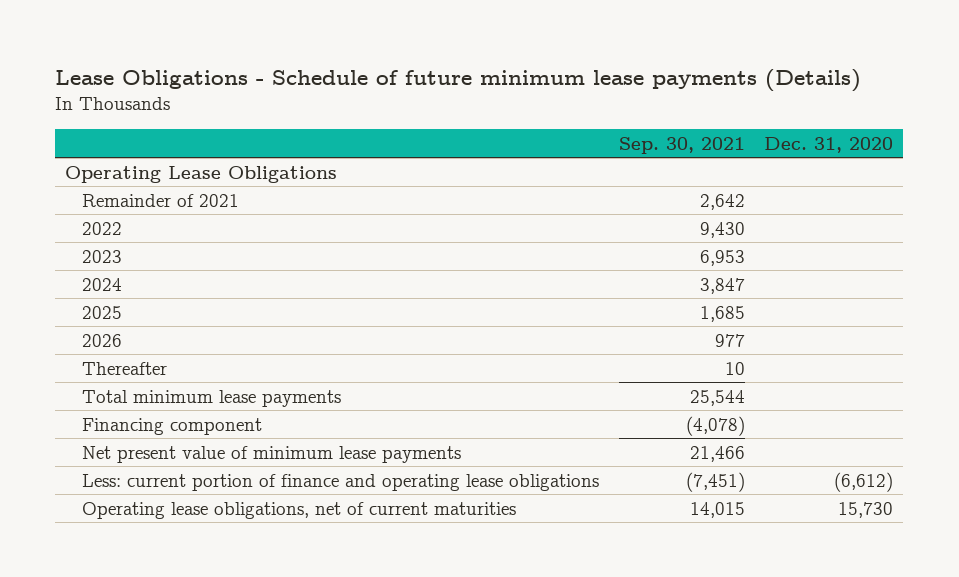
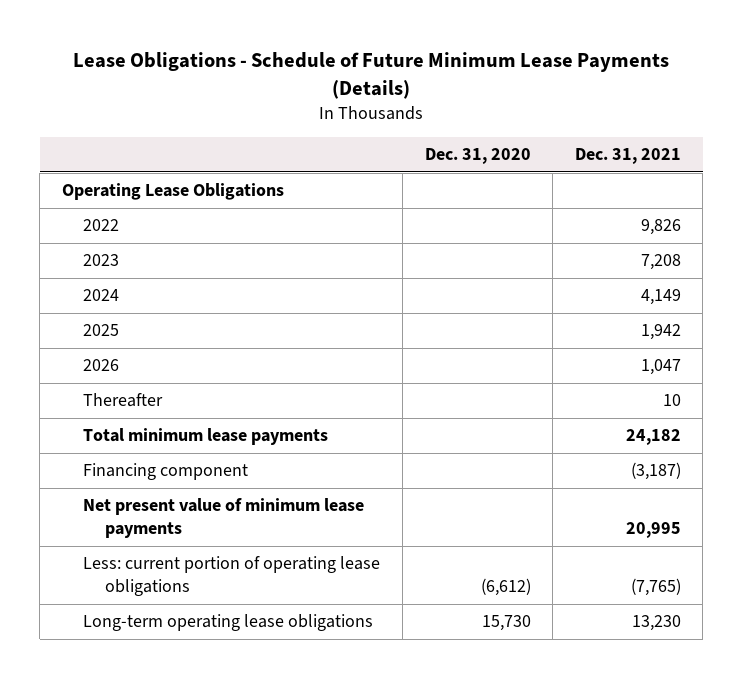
[55,68,862,92] Lease Obligations - Schedule of future minimum lease payments (Details) -> [73,52,670,99] Lease Obligations - Schedule of Future Minimum Lease Payments (Details)
[618,136,745,154] Sep. 30, 2021 -> none
none -> [574,148,681,165] Dec. 31, 2021
[82,193,240,207] Remainder of 2021 -> none
[82,473,600,491] Less: current portion of finance and operating lease obligations -> [83,556,381,597] Less: current portion of operating lease obligations
[82,501,517,519] Operating lease obligations, net of current maturities -> [83,614,374,632] Long-term operating lease obligations

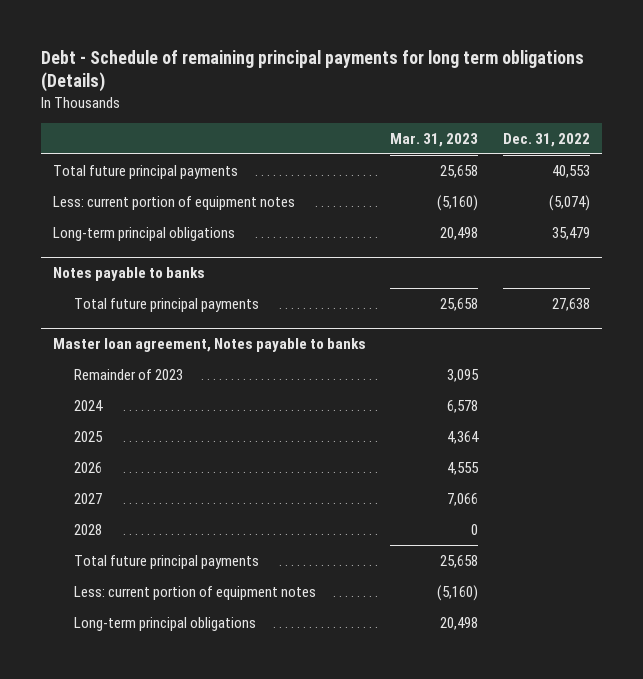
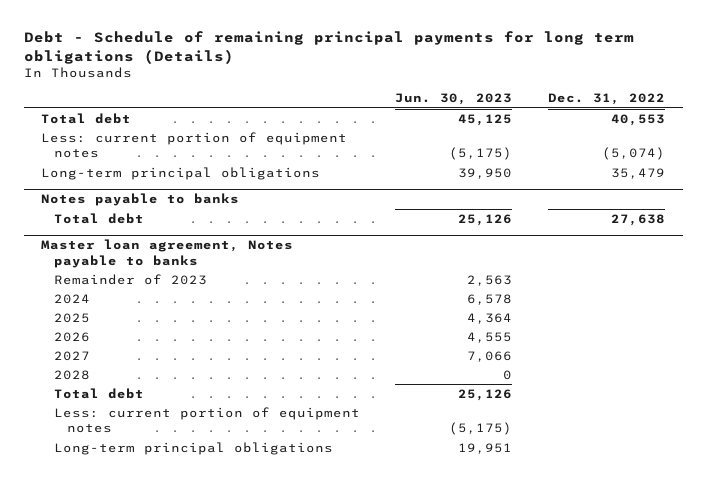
[390,132,479,147] Mar. 31, 2023 -> none
none -> [395,93,513,106] Jun. 30, 2023
[52,164,238,179] Total future principal payments -> [41,112,132,124] Total debt
[74,297,260,312] Total future principal payments -> [53,212,144,224] Total debt
[74,554,260,569] Total future principal payments -> [53,387,144,399] Total debt

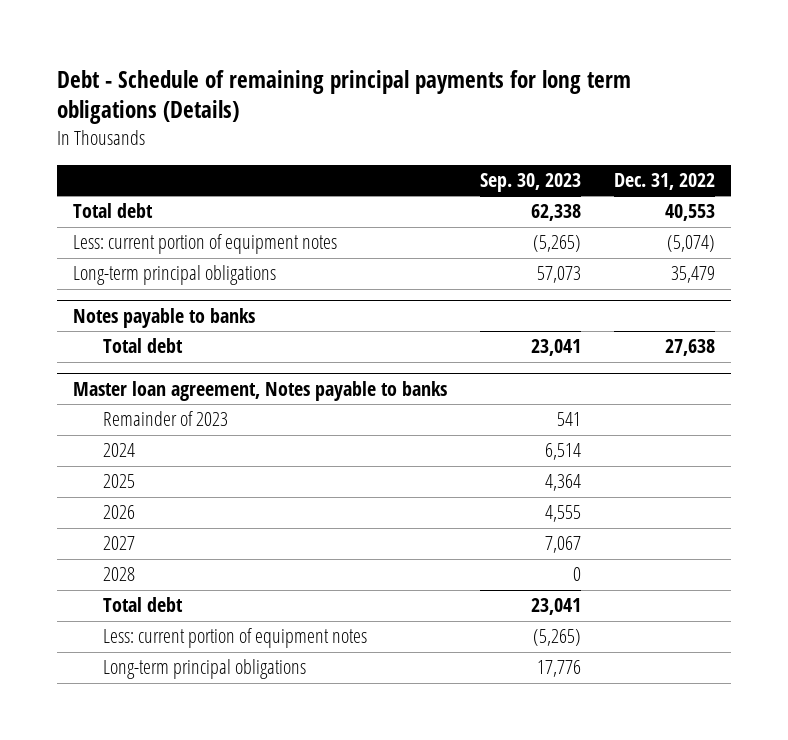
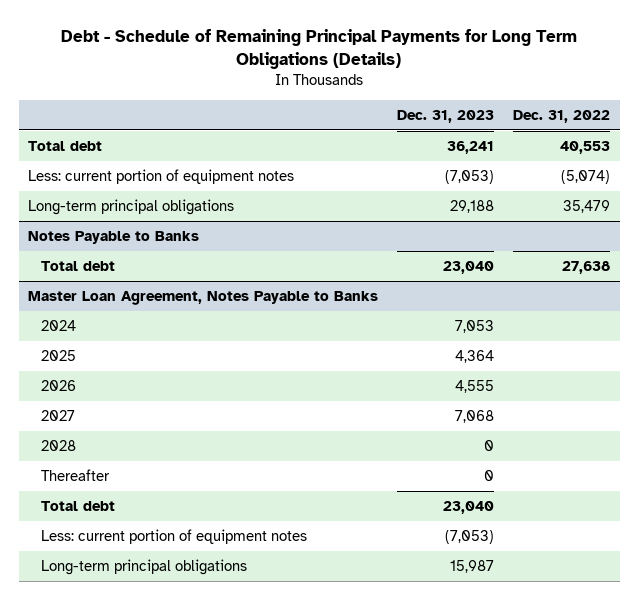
[56,69,631,125] Debt - Schedule of remaining principal payments for long term obligations (Details) -> [61,28,578,69] Debt - Schedule of Remaining Principal Payments for Long Term Obligations (Details)
[480,173,582,193] Sep. 30, 2023 -> none
none -> [397,109,495,123] Dec. 31, 2023
[73,307,256,328] Notes payable to banks -> [28,230,200,244] Notes Payable to Banks
[102,411,228,427] Remainder of 2023 -> none
[73,380,448,401] Master loan agreement, Notes payable to banks -> [28,290,379,305] Master Loan Agreement, Notes Payable to Banks
none -> [40,468,110,481] Thereafter

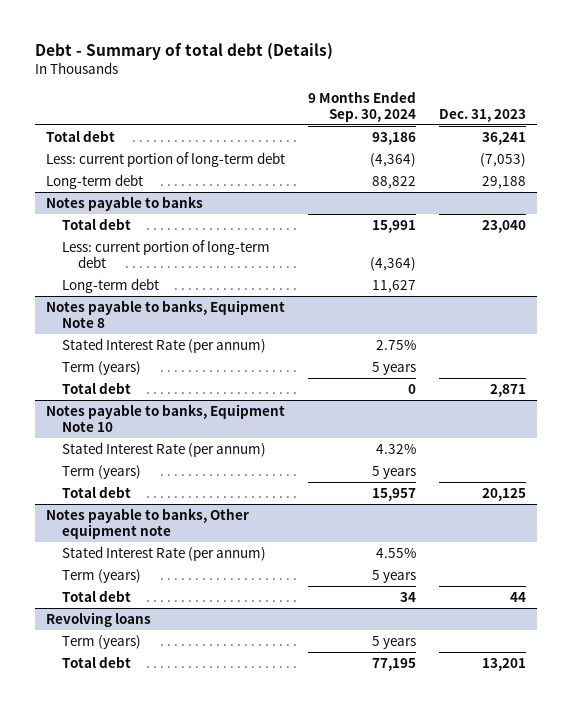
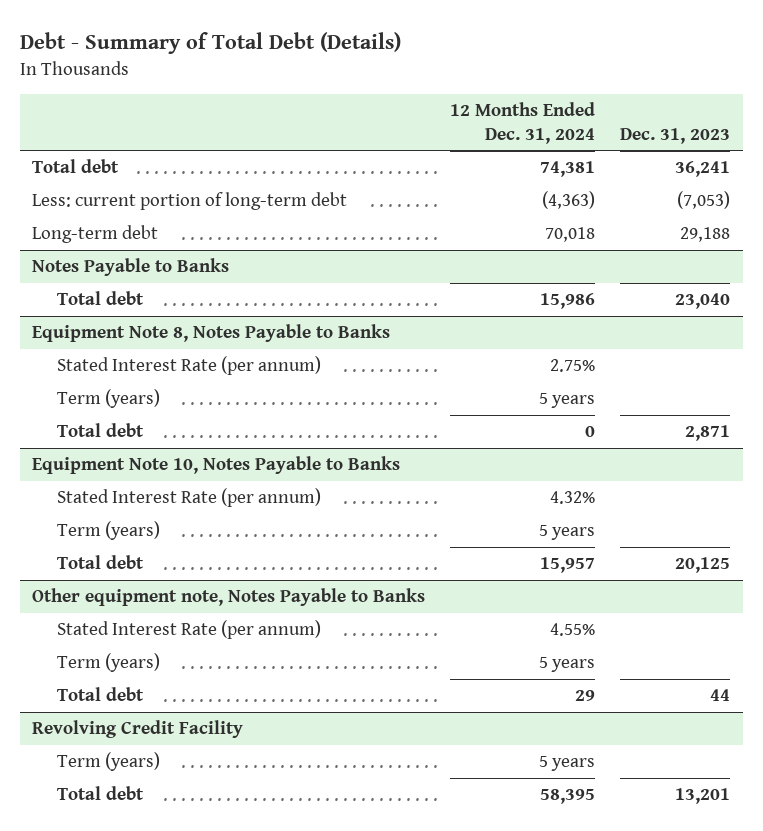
[34,42,333,60] Debt - Summary of total debt (Details) -> [19,32,401,55] Debt - Summary of Total Debt (Details)
[308,90,417,122] 9 Months Ended Sep. 30, 2024 -> none
none -> [450,102,596,144] 12 Months Ended Dec. 31, 2024
[46,195,204,211] Notes payable to banks -> [32,258,230,277] Notes Payable to Banks
[62,239,271,268] Less: current portion of long-term debt -> none
[62,277,160,293] Long-term debt -> none
[46,299,286,328] Notes payable to banks, Equipment Note 8 -> [32,324,391,343] Equipment Note 8, Notes Payable to Banks
[46,403,286,432] Notes payable to banks, Equipment Note 10 -> [32,456,401,475] Equipment Note 10, Notes Payable to Banks
[46,507,250,539] Notes payable to banks, Other equipment note -> [32,588,426,607] Other equipment note, Notes Payable to Banks
[46,611,152,627] Revolving loans -> [32,720,244,739] Revolving Credit Facility

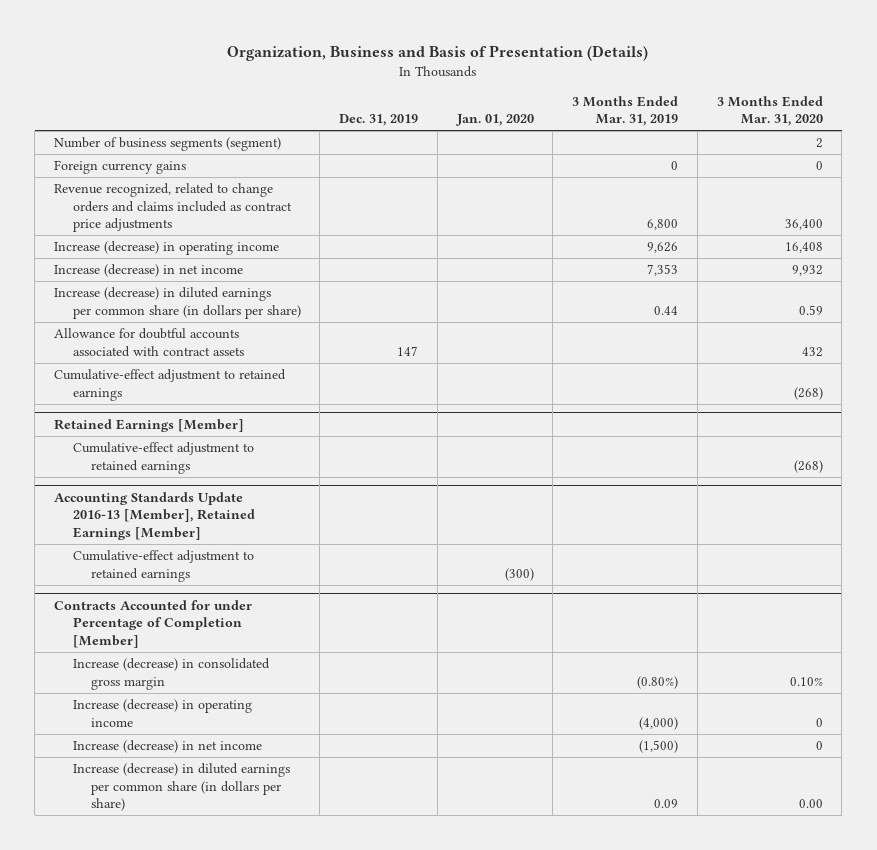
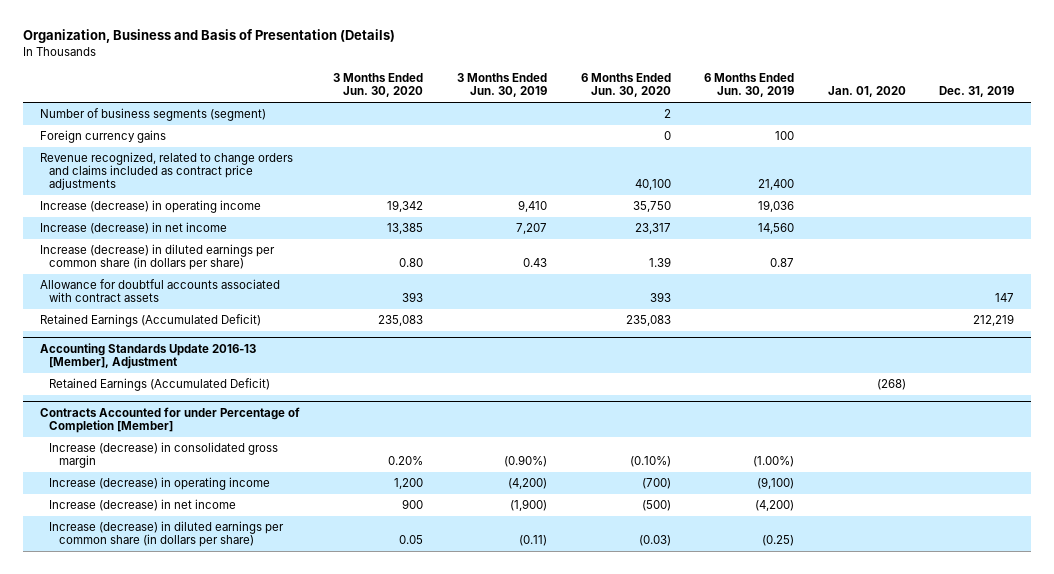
[572,95,679,127] 3 Months Ended Mar. 31, 2019 -> none
[716,95,823,127] 3 Months Ended Mar. 31, 2020 -> none
none -> [333,73,424,98] 3 Months Ended Jun. 30, 2020
none -> [456,73,547,98] 3 Months Ended Jun. 30, 2019
none -> [580,73,671,98] 6 Months Ended Jun. 30, 2020
none -> [704,73,795,98] 6 Months Ended Jun. 30, 2019
[54,369,287,401] Cumulative-effect adjustment to retained earnings -> none
[54,418,245,432] Retained Earnings [Member] -> none
[72,442,254,474] Cumulative-effect adjustment to retained earnings -> none
[72,550,254,582] Cumulative-effect adjustment to retained earnings -> none
none -> [39,314,261,328] Retained Earnings (Accumulated Deficit)
[54,491,255,540] Accounting Standards Update 2016-13 [Member], Retained Earnings [Member] -> [39,342,256,369] Accounting Standards Update 2016-13 [Member], Adjustment
none -> [49,378,271,392] Retained Earnings (Accumulated Deficit)

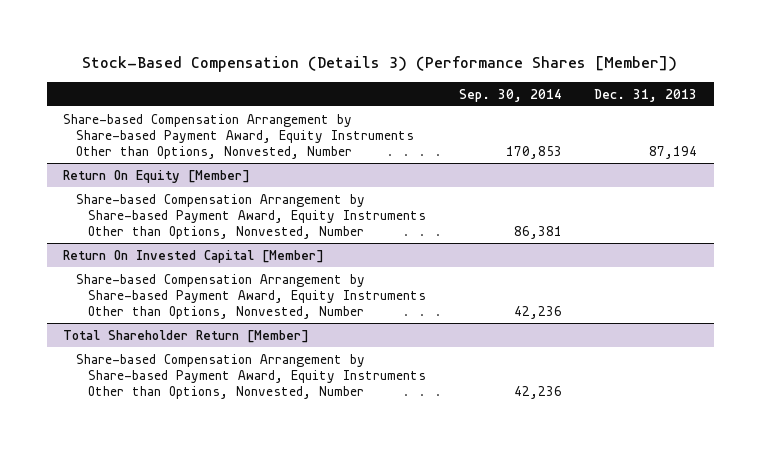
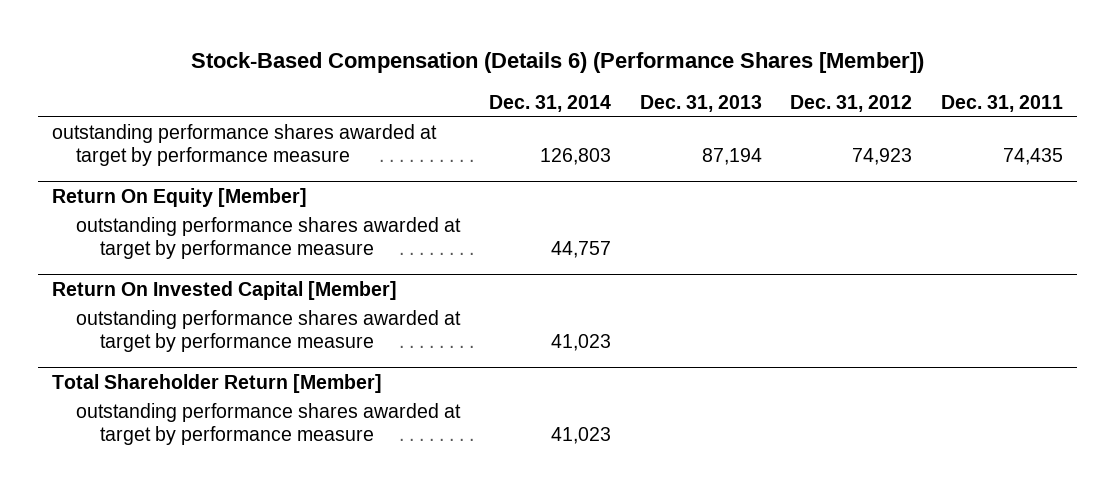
[82,56,678,73] Stock-Based Compensation (Details 3) (Performance Shares [Member]) -> [190,52,924,74] Stock-Based Compensation (Details 6) (Performance Shares [Member])
[458,88,562,102] Sep. 30, 2014 -> none
none -> [488,94,611,112] Dec. 31, 2014
none -> [790,94,913,112] Dec. 31, 2012
none -> [941,94,1064,112] Dec. 31, 2011
[63,113,414,159] Share-based Compensation Arrangement by Share-based Payment Award, Equity Instruments Other than Options, Nonvested, Number -> [52,124,438,167] outstanding performance shares awarded at target by performance measure
[75,193,427,239] Share-based Compensation Arrangement by Share-based Payment Award, Equity Instruments Other than Options, Nonvested, Number -> [76,217,462,260] outstanding performance shares awarded at target by performance measure
[75,273,427,319] Share-based Compensation Arrangement by Share-based Payment Award, Equity Instruments Other than Options, Nonvested, Number -> [76,310,462,353] outstanding performance shares awarded at target by performance measure
[75,353,427,399] Share-based Compensation Arrangement by Share-based Payment Award, Equity Instruments Other than Options, Nonvested, Number -> [76,403,462,446] outstanding performance shares awarded at target by performance measure

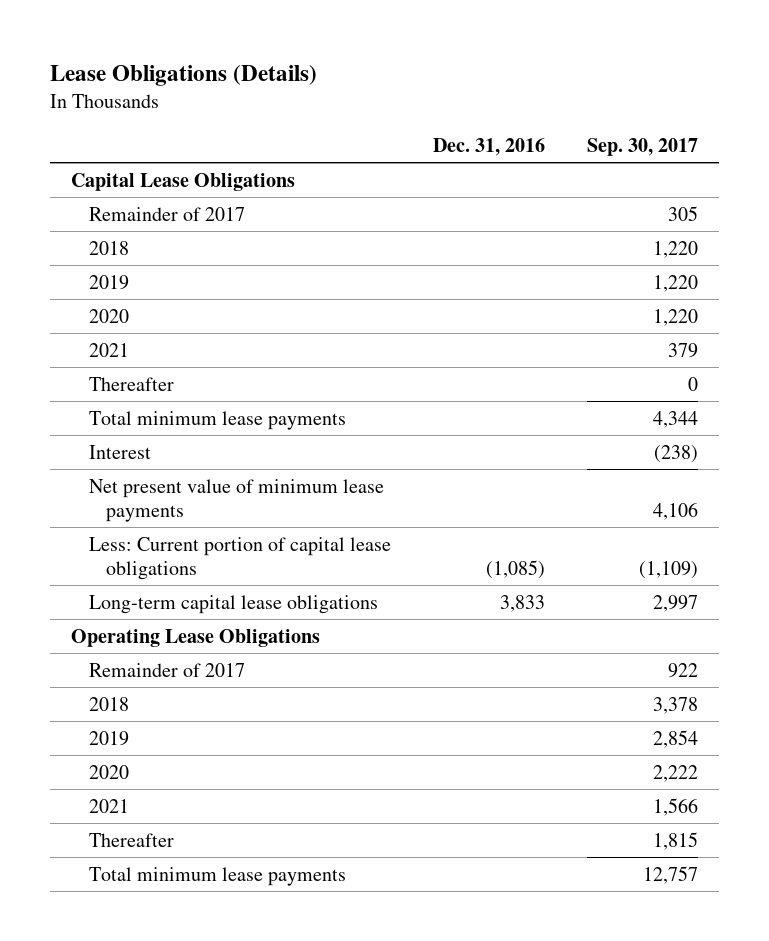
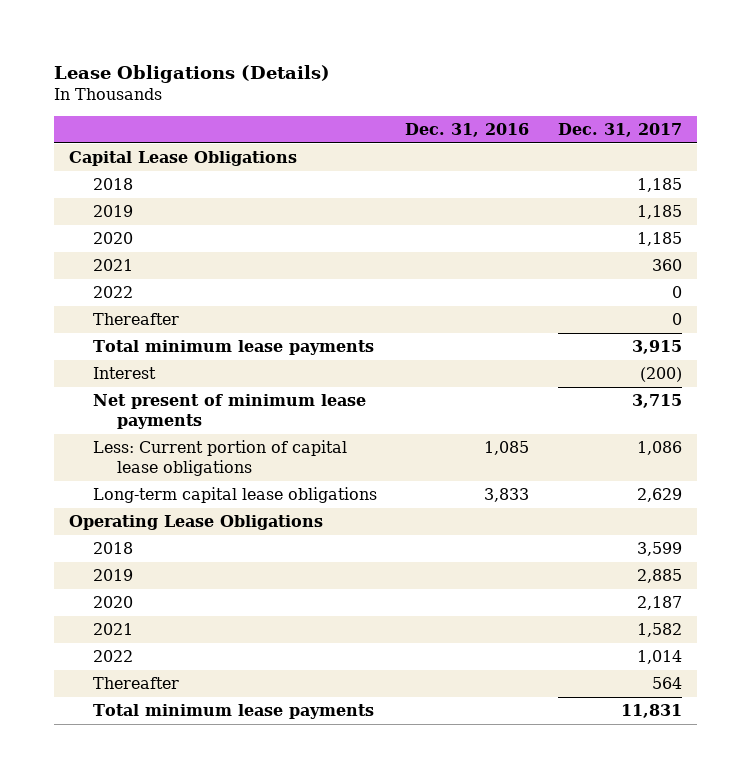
[586,137,698,156] Sep. 30, 2017 -> none
none -> [558,123,683,138] Dec. 31, 2017
[88,206,245,221] Remainder of 2017 -> none
none -> [92,286,133,299] 2022
[88,478,384,522] Net present value of minimum lease payments -> [92,394,366,430] Net present of minimum lease payments
[485,559,545,579] (1,085) -> [484,441,530,456] 1,085
[88,662,245,677] Remainder of 2017 -> none
none -> [92,650,133,663] 2022

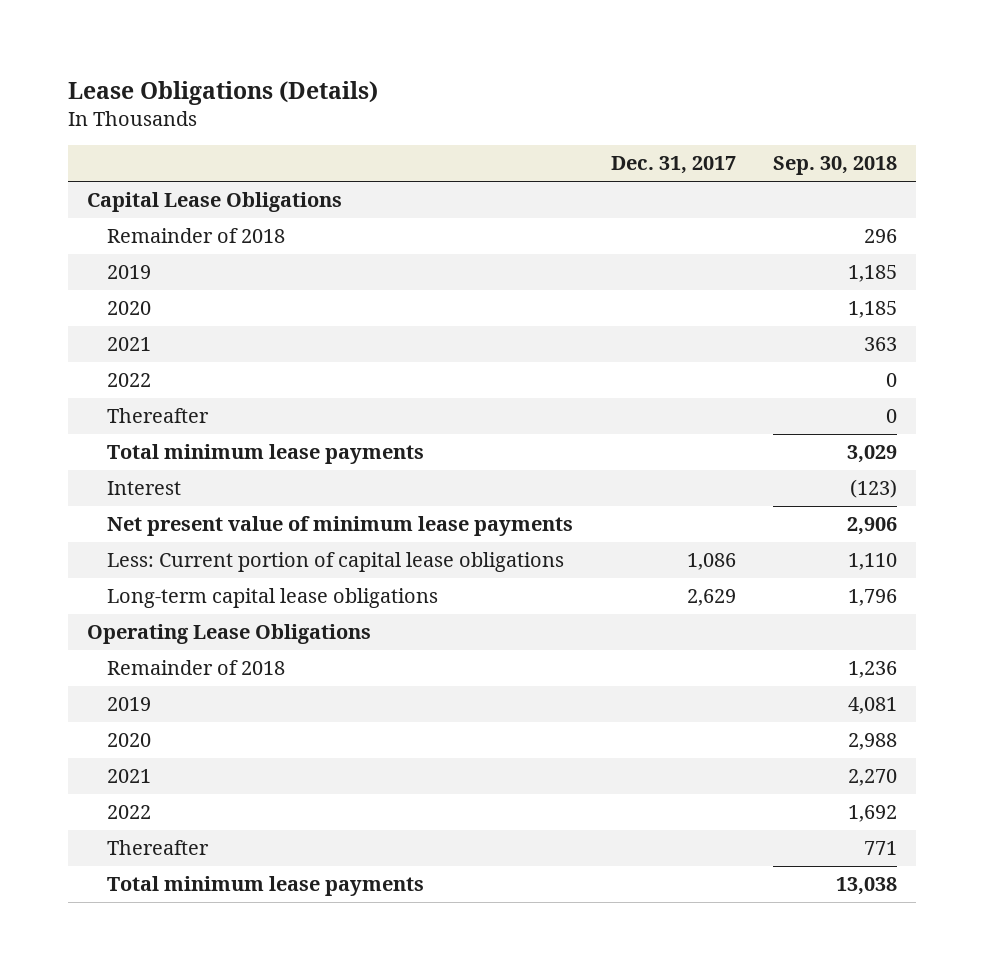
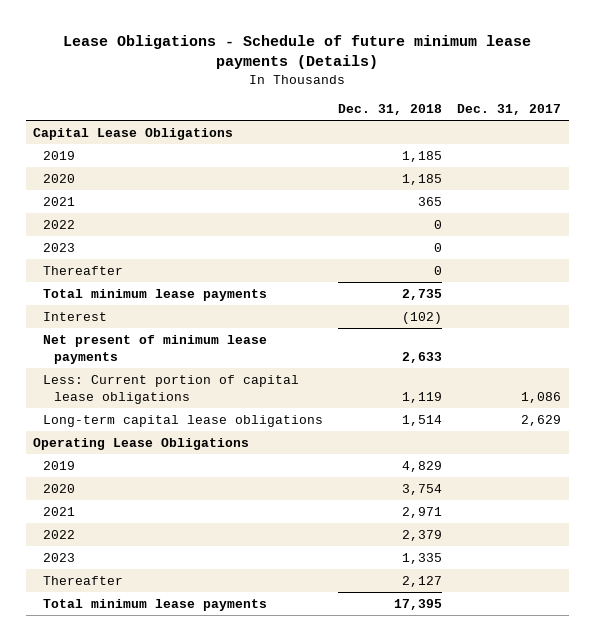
[68,80,379,105] Lease Obligations (Details) -> [63,34,532,70] Lease Obligations - Schedule of future minimum lease payments (Details)
[773,156,898,176] Sep. 30, 2018 -> none
none -> [338,104,443,116] Dec. 31, 2018
[107,227,286,243] Remainder of 2018 -> none
none -> [43,242,76,252] 2023
[107,515,574,536] Net present value of minimum lease payments -> [43,334,268,364] Net present of minimum lease payments
[107,659,286,675] Remainder of 2018 -> none
none -> [43,552,76,562] 2023

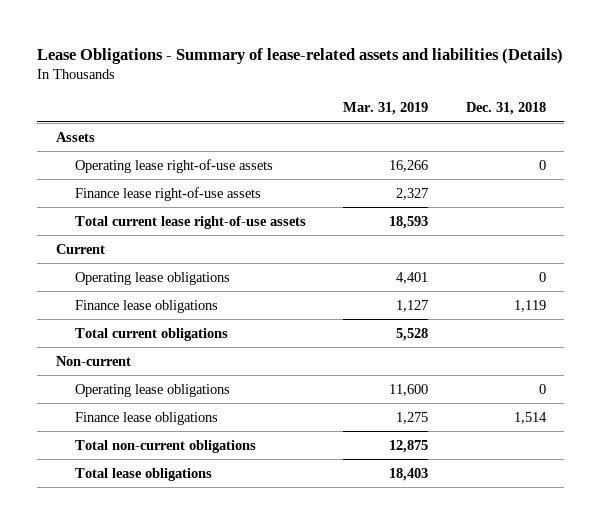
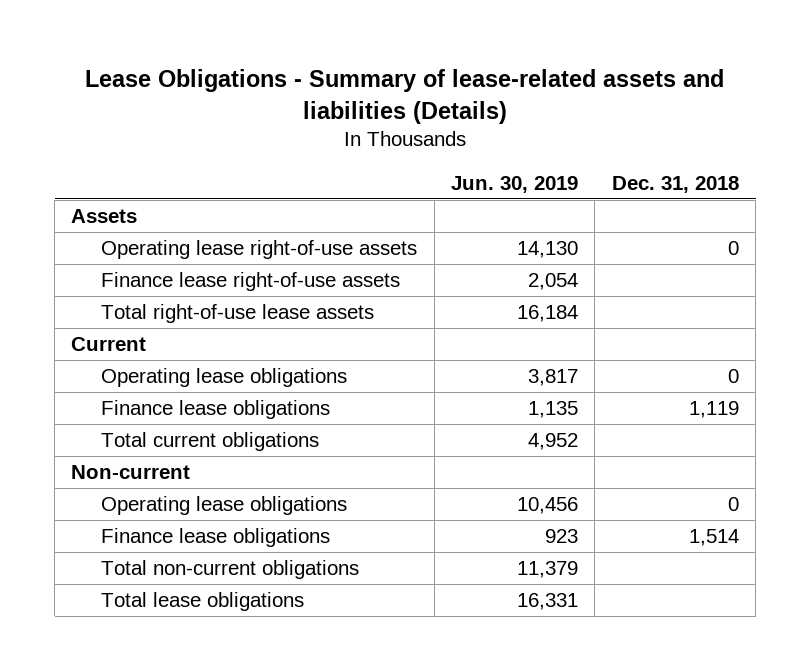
[343,102,429,116] Mar. 31, 2019 -> none
none -> [450,176,578,194] Jun. 30, 2019
[75,215,307,229] Total current lease right-of-use assets -> [101,304,375,324] Total right-of-use lease assets

